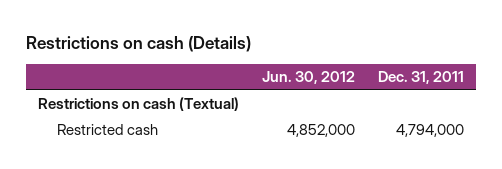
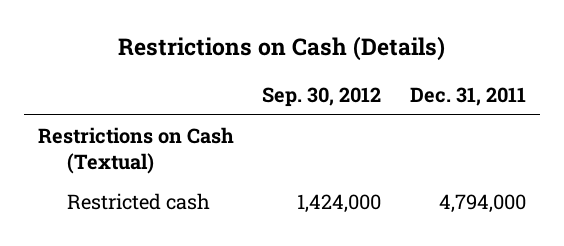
[25,36,251,53] Restrictions on cash (Details) -> [117,35,445,61] Restrictions on Cash (Details)
[261,71,355,85] Jun. 30, 2012 -> none
none -> [262,86,382,107] Sep. 30, 2012
[37,97,239,112] Restrictions on cash (Textual) -> [38,127,235,174] Restrictions on Cash (Textual)

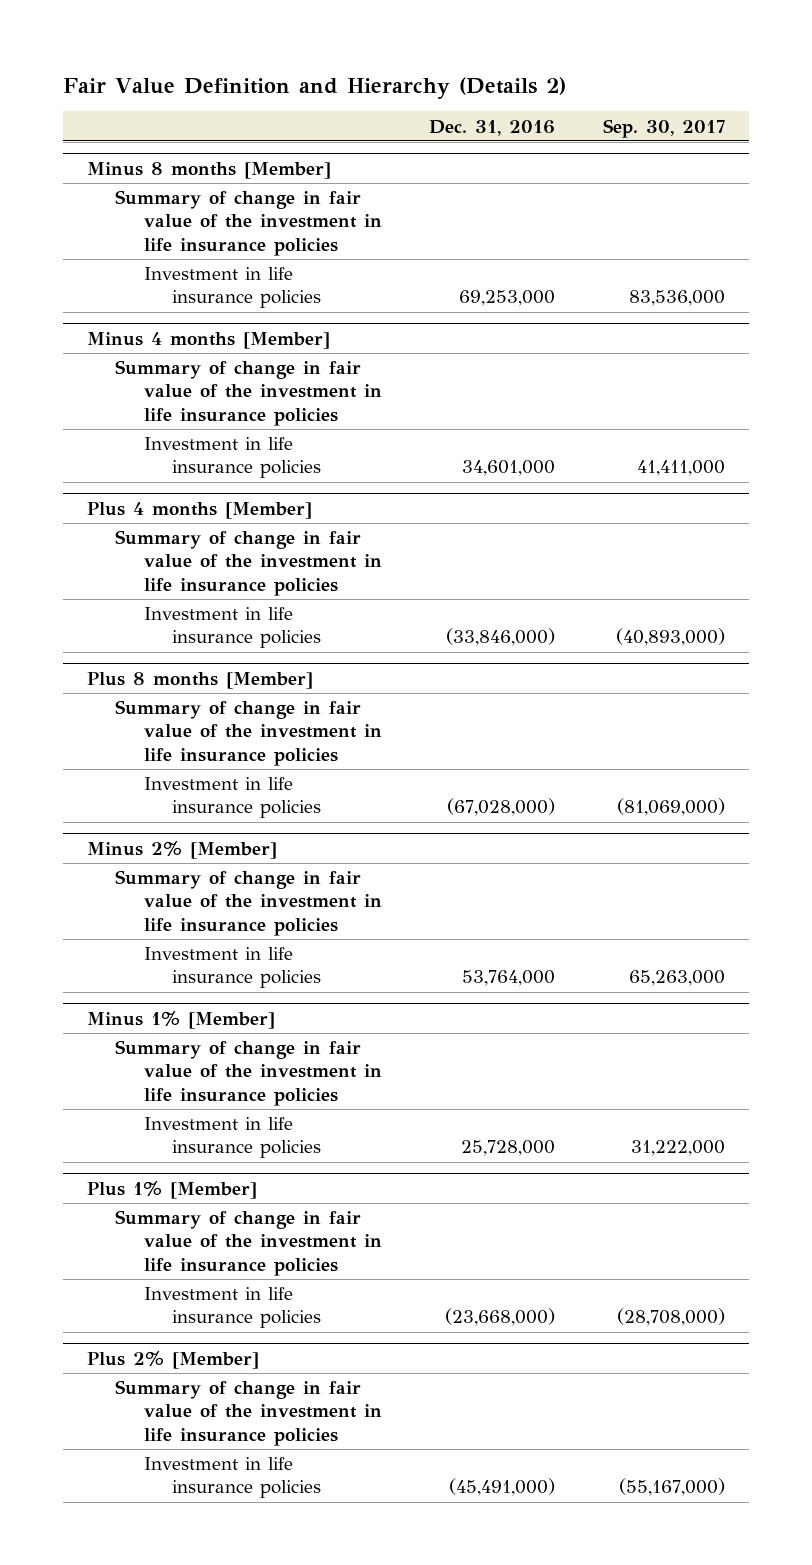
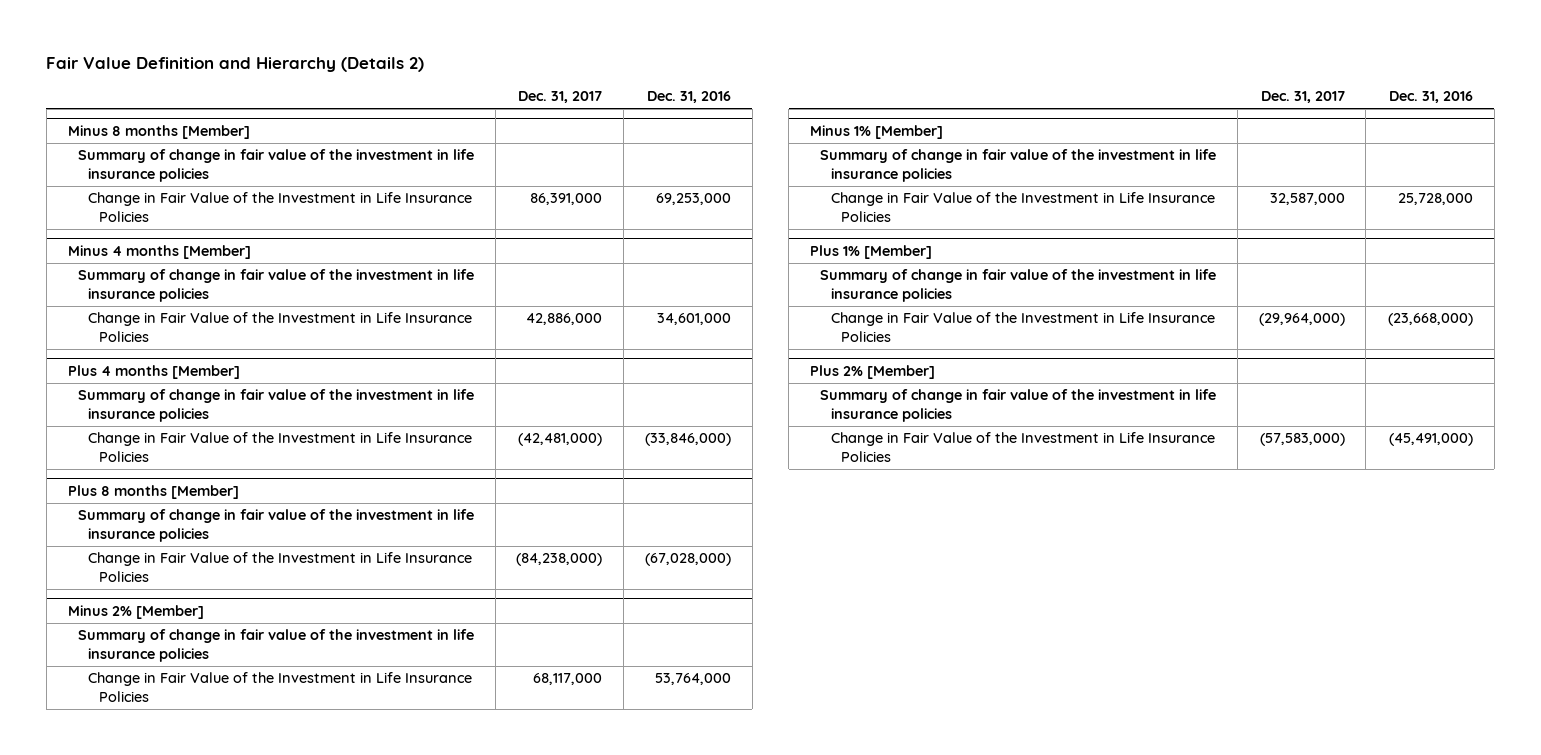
[602,118,725,138] Sep. 30, 2017 -> none
none -> [518,91,603,104] Dec. 31, 2017
[143,267,322,309] Investment in life insurance policies -> [88,192,473,222] Change in Fair Value of the Investment in Life Insurance Policies
[143,437,322,479] Investment in life insurance policies -> [88,312,473,342] Change in Fair Value of the Investment in Life Insurance Policies
[143,607,322,649] Investment in life insurance policies -> [88,432,473,462] Change in Fair Value of the Investment in Life Insurance Policies
[143,777,322,819] Investment in life insurance policies -> [88,552,473,582] Change in Fair Value of the Investment in Life Insurance Policies
[143,947,322,989] Investment in life insurance policies -> [88,672,473,702] Change in Fair Value of the Investment in Life Insurance Policies
[143,1117,322,1159] Investment in life insurance policies -> [830,192,1215,222] Change in Fair Value of the Investment in Life Insurance Policies
[143,1287,322,1329] Investment in life insurance policies -> [830,312,1215,342] Change in Fair Value of the Investment in Life Insurance Policies
[143,1457,322,1499] Investment in life insurance policies -> [830,432,1215,462] Change in Fair Value of the Investment in Life Insurance Policies

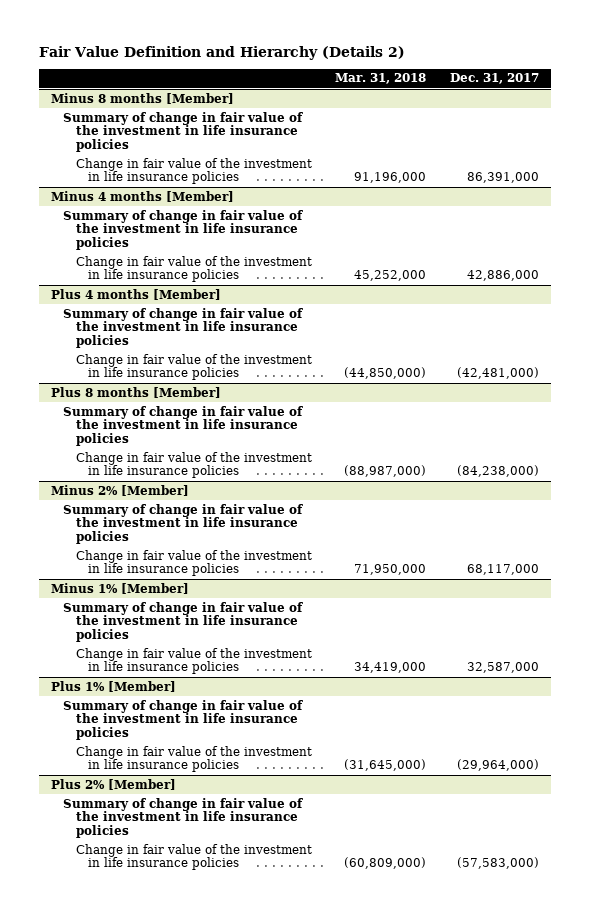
[646,91,731,104] Dec. 31, 2016 -> none
none -> [335,73,427,85] Mar. 31, 2018
[88,192,473,222] Change in Fair Value of the Investment in Life Insurance Policies -> [75,157,312,185] Change in fair value of the investment in life insurance policies
[88,312,473,342] Change in Fair Value of the Investment in Life Insurance Policies -> [75,255,312,283] Change in fair value of the investment in life insurance policies
[88,432,473,462] Change in Fair Value of the Investment in Life Insurance Policies -> [75,353,312,381] Change in fair value of the investment in life insurance policies
[88,552,473,582] Change in Fair Value of the Investment in Life Insurance Policies -> [75,451,312,479] Change in fair value of the investment in life insurance policies
[88,672,473,702] Change in Fair Value of the Investment in Life Insurance Policies -> [75,549,312,577] Change in fair value of the investment in life insurance policies
[830,192,1215,222] Change in Fair Value of the Investment in Life Insurance Policies -> [75,647,312,675] Change in fair value of the investment in life insurance policies
[830,312,1215,342] Change in Fair Value of the Investment in Life Insurance Policies -> [75,745,312,773] Change in fair value of the investment in life insurance policies
[830,432,1215,462] Change in Fair Value of the Investment in Life Insurance Policies -> [75,843,312,871] Change in fair value of the investment in life insurance policies

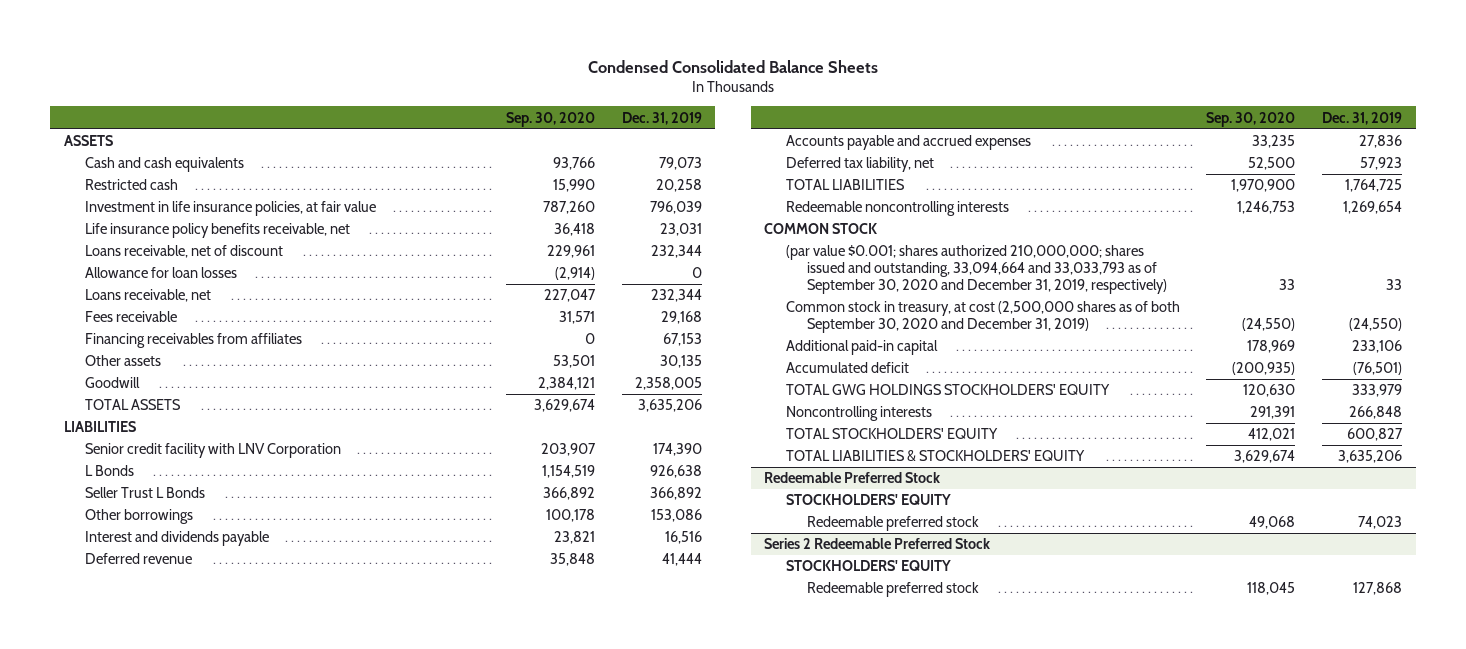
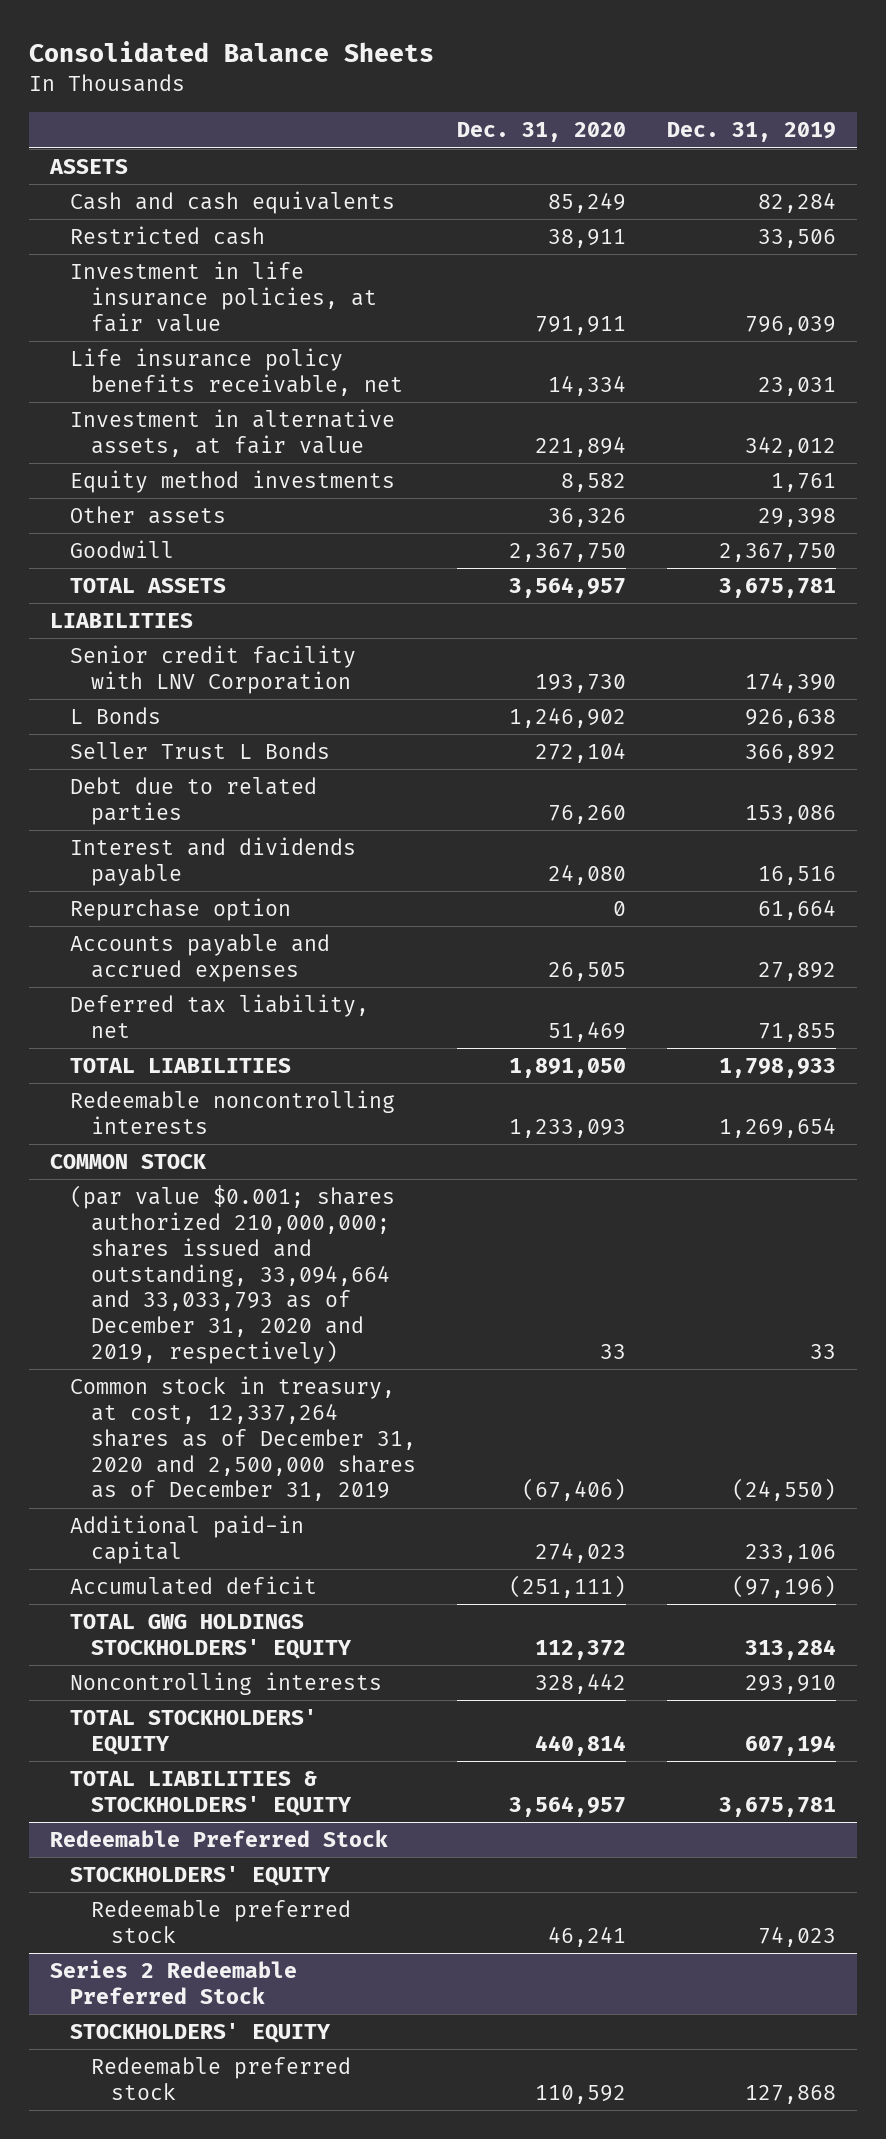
[588,59,879,73] Condensed Consolidated Balance Sheets -> [29,41,435,63] Consolidated Balance Sheets
[505,111,595,127] Sep. 30, 2020 -> none
none -> [456,122,626,143] Dec. 31, 2020
[658,157,702,171] 79,073 -> [757,192,836,214] 82,284
[655,179,702,193] 20,258 -> [757,229,836,249] 33,506
[84,245,283,259] Loans receivable, net of discount -> none
[84,267,237,279] Allowance for loan losses -> none
[84,289,211,303] Loans receivable, net -> none
[84,311,177,323] Fees receivable -> none
[84,333,302,349] Financing receivables from affiliates -> none
none -> [70,409,396,457] Investment in alternative assets, at fair value
none -> [70,470,396,494] Equity method investments
[659,355,702,369] 30,135 -> [757,508,836,528] 29,398
[634,377,702,391] 2,358,005 -> [718,543,836,563] 2,367,750
[637,399,702,413] 3,635,206 -> [718,578,836,599] 3,675,781
[84,509,193,525] Other borrowings -> [70,777,318,825] Debt due to related parties
[84,553,192,565] Deferred revenue -> none
none -> [70,898,292,922] Repurchase option
[1359,135,1403,149] 27,836 -> [757,961,836,981] 27,892
[1360,157,1403,171] 57,923 -> [757,1022,836,1042] 71,855
[1345,179,1403,193] 1,764,725 -> [718,1058,836,1079] 1,798,933
[785,245,1167,295] (par value $0.001; shares authorized 210,000,000; shares issued and outstanding, 33,094,664 and 33,033,793 as of September 30, 2020 and December 31, 2019, respectively) -> [70,1185,396,1365] (par value $0.001; shares authorized 210,000,000; shares issued and outstanding, 33,094,664 and 33,033,793 as of December 31, 2020 and 2019, respectively)
[785,301,1180,334] Common stock in treasury, at cost (2,500,000 shares as of both September 30, 2020 and December 31, 2019) -> [70,1376,416,1502] Common stock in treasury, at cost, 12,337,264 shares as of December 31, 2020 and 2,500,000 shares as of December 31, 2019
[1353,362,1403,376] (76,501) -> [731,1575,836,1599] (97,196)
[1352,384,1403,398] 333,979 -> [744,1638,836,1660] 313,284
[1349,406,1403,420] 266,848 -> [744,1675,836,1695] 293,910
[1347,428,1404,442] 600,827 -> [744,1734,836,1756] 607,194
[1338,450,1403,464] 3,635,206 -> [718,1796,836,1817] 3,675,781

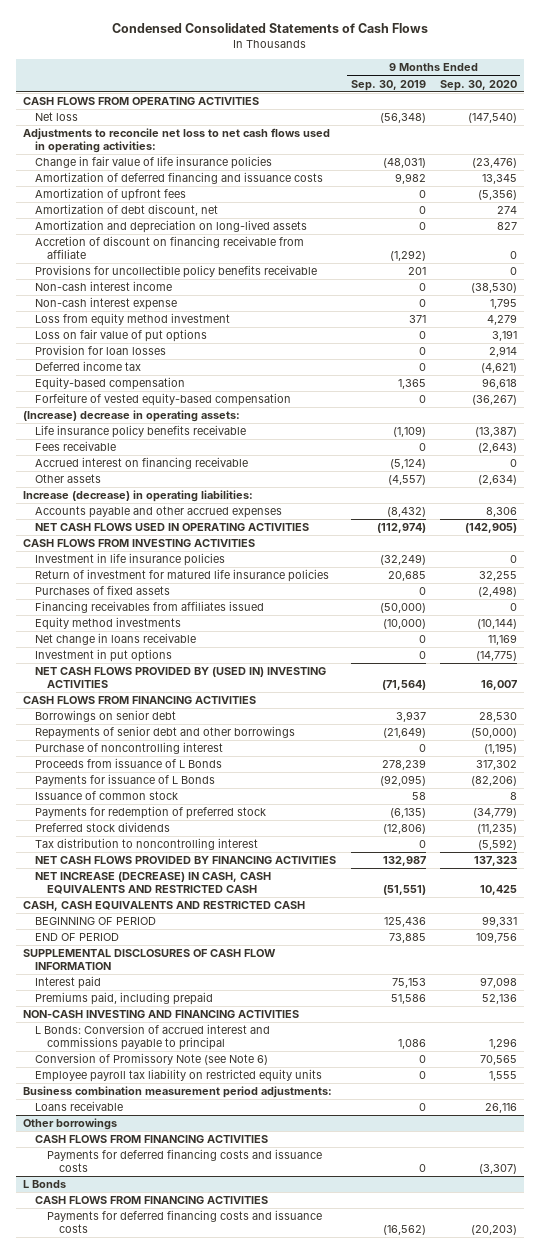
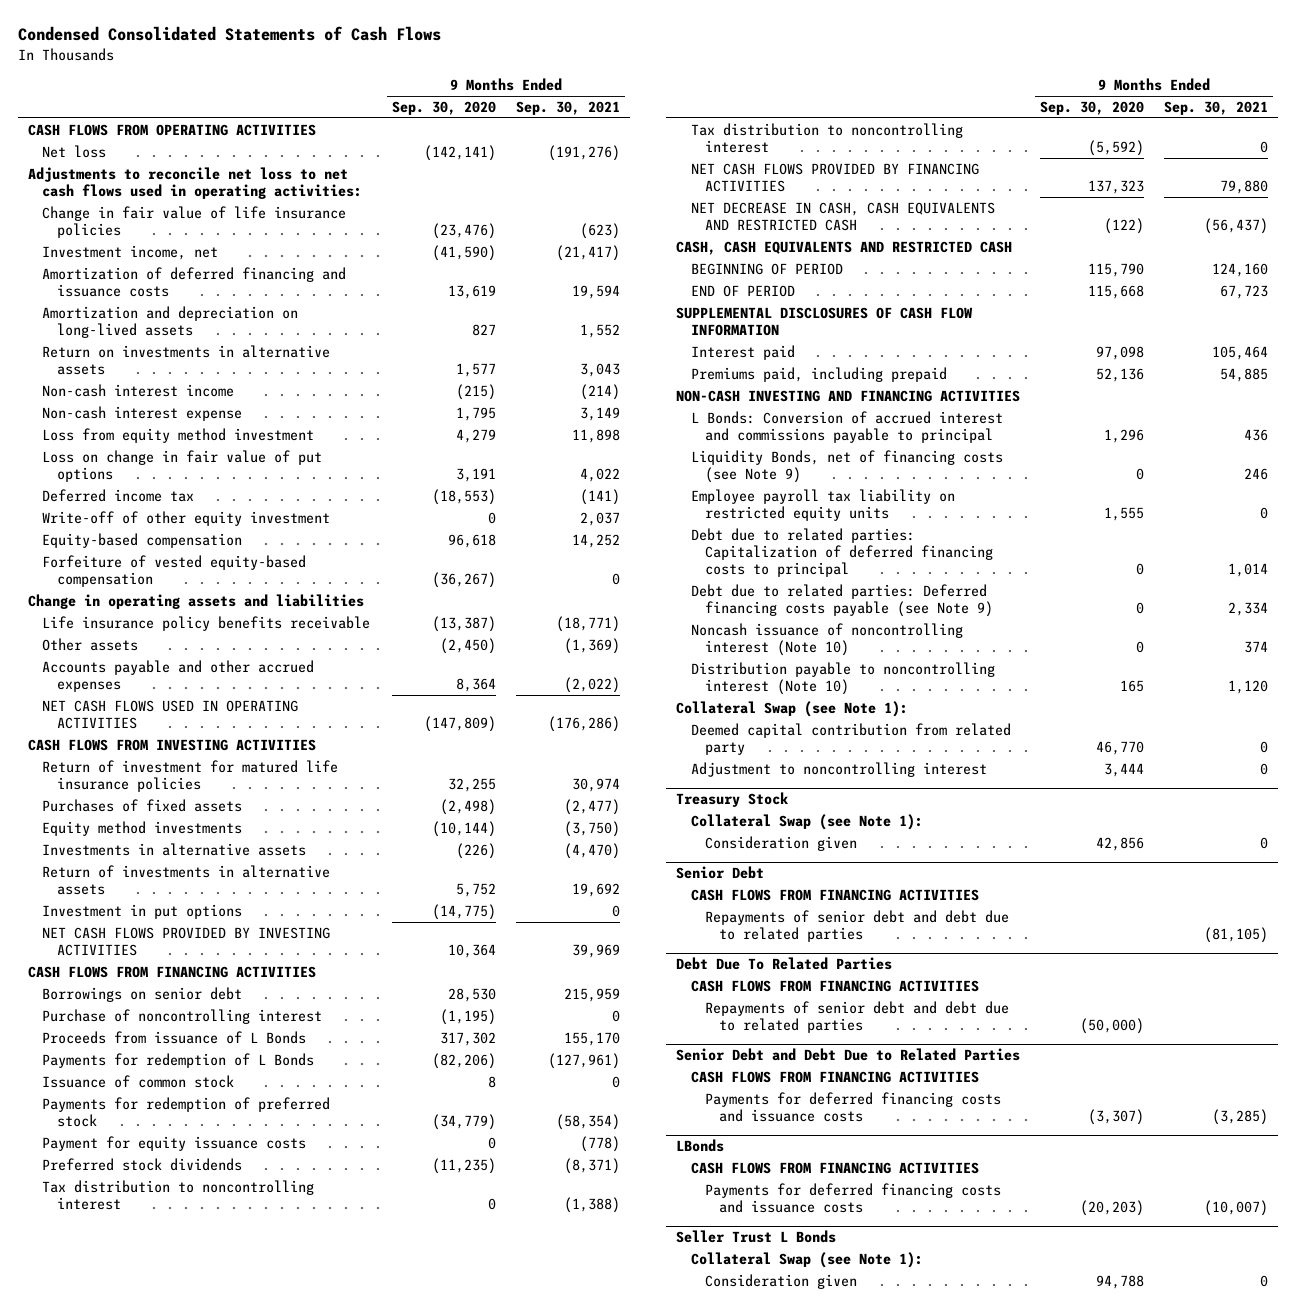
[350,79,426,91] Sep. 30, 2019 -> none
none -> [516,101,621,116] Sep. 30, 2021
[467,113,517,124] (147,540) -> [424,144,497,161] (142,141)
[35,188,187,202] Amortization of upfront fees -> none
[35,204,219,217] Amortization of debt discount, net -> none
none -> [42,244,219,260] Investment income, net
[481,174,517,185] 13,345 -> [448,284,497,299] 13,619
[35,236,305,260] Accretion of discount on financing receivable from affiliate -> none
[35,265,318,279] Provisions for uncollectible policy benefits receivable -> none
none -> [42,344,331,375] Return on investments in alternative assets
[470,283,517,294] (38,530) -> [456,383,497,400] (215)
[35,345,167,356] Provision for loan losses -> none
[35,329,208,343] Loss on fair value of put options -> [42,449,323,482] Loss on change in fair value of put options
[480,363,517,374] (4,621) -> [432,488,497,505] (18,553)
none -> [42,510,331,526] Write-off of other equity investment
[23,410,241,423] (Increase) decrease in operating assets: -> [28,593,365,609] Change in operating assets and liabilities
[35,441,117,452] Fees receivable -> none
[35,457,249,470] Accrued interest on financing receivable -> none
[23,490,254,503] Increase (decrease) in operating liabilities: -> none
[477,475,517,486] (2,634) -> [440,637,497,654] (2,450)
[485,507,517,518] 8,306 -> [456,677,497,692] 8,364
[464,523,517,534] (142,905) -> [424,715,497,732] (147,809)
[35,553,226,567] Investment in life insurance policies -> none
[35,601,265,614] Financing receivables from affiliates issued -> none
[35,633,197,646] Net change in loans receivable -> none
none -> [42,842,307,856] Investments in alternative assets
none -> [42,864,331,895] Return of investments in alternative assets
[35,667,327,689] NET CASH FLOWS PROVIDED BY (USED IN) INVESTING ACTIVITIES -> [42,926,331,956] NET CASH FLOWS PROVIDED BY INVESTING ACTIVITIES
[480,680,517,691] 16,007 -> [448,943,497,958] 10,364
[35,726,296,740] Repayments of senior debt and other borrowings -> none
[35,774,216,787] Payments for issuance of L Bonds -> [42,1052,315,1068] Payments for redemption of L Bonds
none -> [42,1135,307,1151] Payment for equity issuance costs
none -> [42,1179,315,1210] Tax distribution to noncontrolling interest
[35,872,272,895] NET INCREASE (DECREASE) IN CASH, CASH EQUIVALENTS AND RESTRICTED CASH -> [690,201,995,231] NET DECREASE IN CASH, CASH EQUIVALENTS AND RESTRICTED CASH
[479,885,517,896] 10,425 -> [1104,217,1145,234] (122)
[481,916,517,928] 99,331 -> [1088,262,1145,277] 115,790
[475,932,517,944] 109,756 -> [1088,284,1145,299] 115,668
[35,1053,269,1066] Conversion of Promissory Note (see Note 6) -> none
none -> [690,449,1003,483] Liquidity Bonds, net of financing costs (see Note 9)
[23,1086,333,1099] Business combination measurement period adjustments: -> none
[35,1101,124,1112] Loans receivable -> none
[23,1118,118,1131] Other borrowings -> none
none -> [690,527,994,577] Debt due to related parties: Capitalization of deferred financing costs to principal
none -> [690,583,994,617] Debt due to related parties: Deferred financing costs payable (see Note 9)
none -> [690,622,963,656] Noncash issuance of noncontrolling interest (Note 10)
none -> [690,661,995,695] Distribution payable to noncontrolling interest (Note 10)
none -> [676,700,909,717] Collateral Swap (see Note 1):
none -> [690,722,1011,755] Deemed capital contribution from related party
none -> [690,761,987,777] Adjustment to noncontrolling interest
none -> [676,792,789,808] Treasury Stock
none -> [690,813,923,830] Collateral Swap (see Note 1):
none -> [705,835,858,851] Consideration given
none -> [676,866,765,880] Senior Debt
none -> [705,909,1010,942] Repayments of senior debt and debt due to related parties
none -> [676,957,893,971] Debt Due To Related Parties
none -> [690,979,979,992] CASH FLOWS FROM FINANCING ACTIVITIES
none -> [705,1000,1010,1033] Repayments of senior debt and debt due to related parties
none -> [676,1048,1021,1062] Senior Debt and Debt Due to Related Parties
none -> [690,1070,979,1083] CASH FLOWS FROM FINANCING ACTIVITIES
[23,1180,67,1189] L Bonds -> none
none -> [676,1139,725,1153] LBonds
none -> [676,1230,837,1244] Seller Trust L Bonds
none -> [690,1251,923,1268] Collateral Swap (see Note 1):
none -> [705,1273,858,1289] Consideration given

